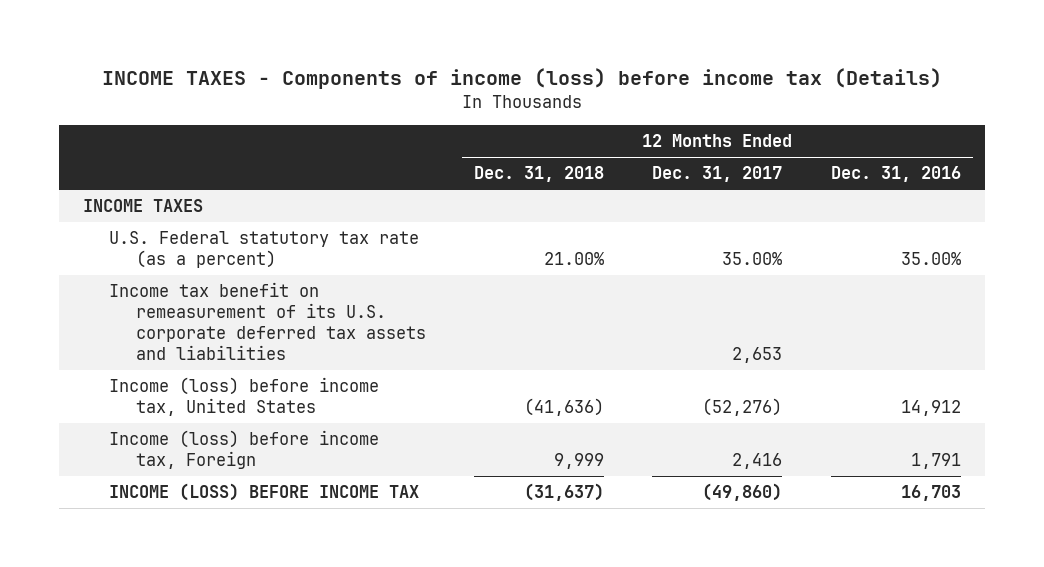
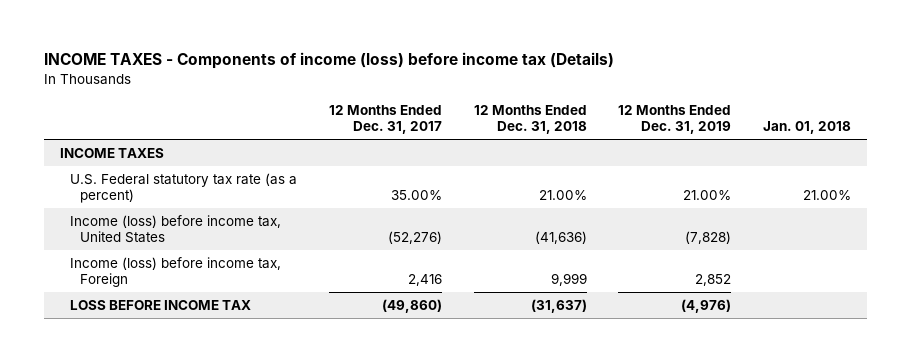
[830,166,961,183] Dec. 31, 2016 -> none
none -> [618,105,732,135] 12 Months Ended Dec. 31, 2019
none -> [763,121,852,135] Jan. 01, 2018
[109,282,426,361] Income tax benefit on remeasurement of its U.S. corporate deferred tax assets and liabilities -> none
[109,483,420,502] INCOME (LOSS) BEFORE INCOME TAX -> [69,300,251,311] LOSS BEFORE INCOME TAX

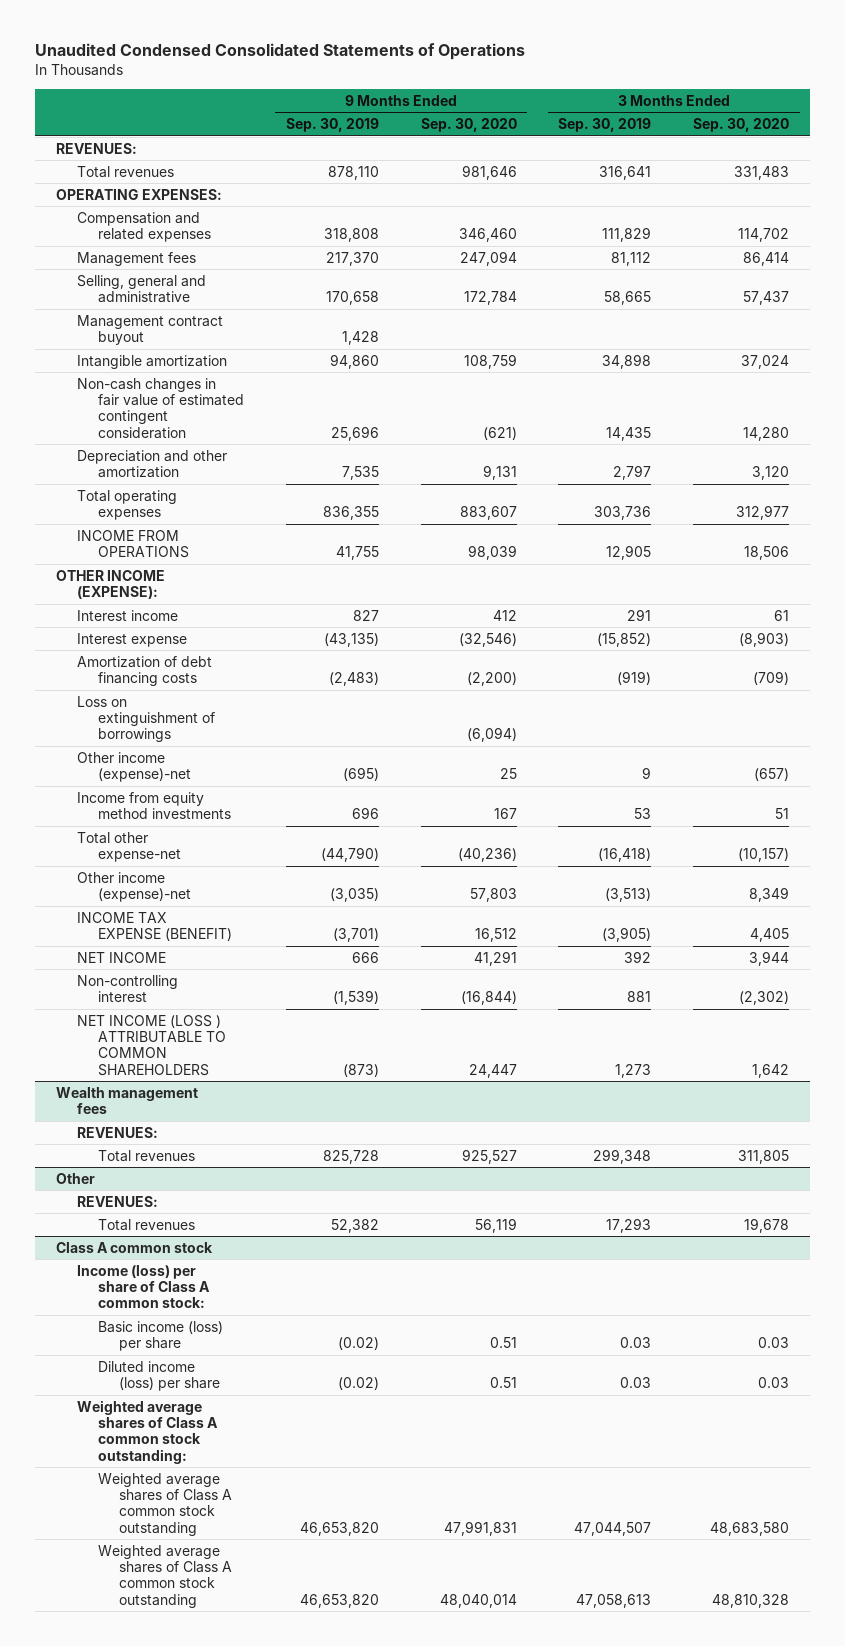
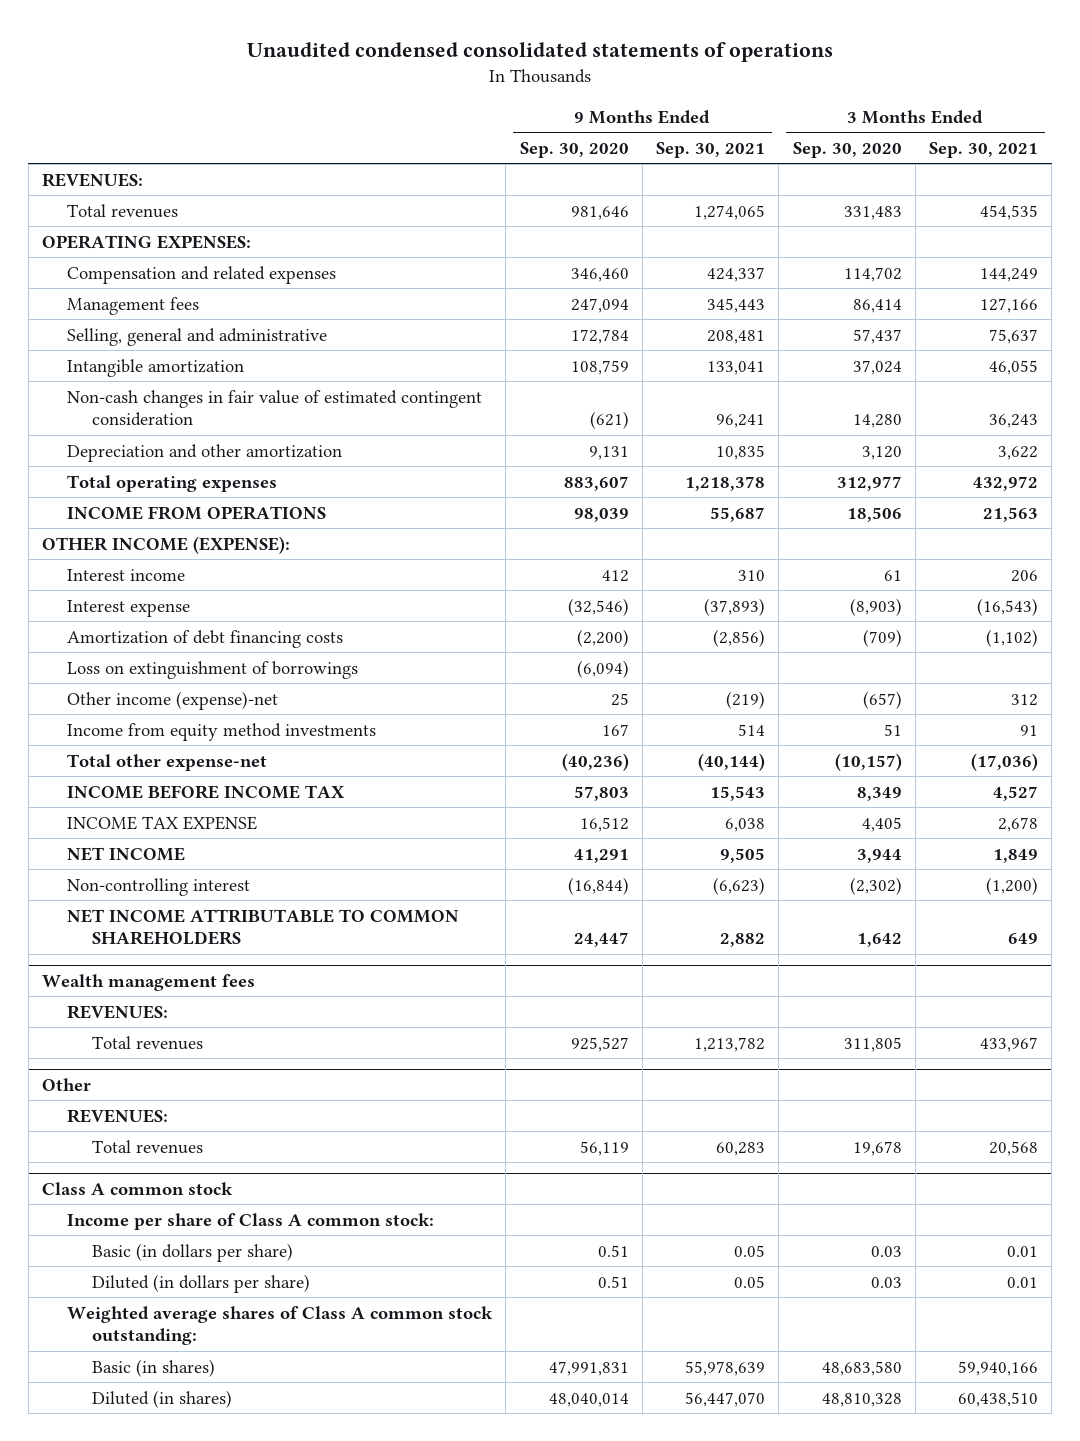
[34,43,525,61] Unaudited Condensed Consolidated Statements of Operations -> [247,42,834,63] Unaudited condensed consolidated statements of operations
[285,118,379,133] Sep. 30, 2019 -> none
[558,118,652,133] Sep. 30, 2019 -> none
none -> [656,141,766,158] Sep. 30, 2021
none -> [929,141,1039,158] Sep. 30, 2021
[76,314,223,346] Management contract buyout -> none
[76,871,191,903] Other income (expense)-net -> [67,784,346,799] INCOME BEFORE INCOME TAX
[76,911,232,942] INCOME TAX EXPENSE (BENEFIT) -> [67,815,258,830] INCOME TAX EXPENSE
[76,1014,226,1076] NET INCOME (LOSS ) ATTRIBUTABLE TO COMMON SHAREHOLDERS -> [67,908,460,946] NET INCOME ATTRIBUTABLE TO COMMON SHAREHOLDERS
[76,1264,210,1309] Income (loss) per share of Class A common stock: -> [67,1212,435,1230] Income per share of Class A common stock:
[97,1320,223,1352] Basic income (loss) per share -> [92,1242,294,1262] Basic (in dollars per share)
[97,1360,221,1392] Diluted income (loss) per share -> [92,1273,311,1293] Diluted (in dollars per share)
[97,1472,233,1536] Weighted average shares of Class A common stock outstanding -> [92,1358,216,1377] Basic (in shares)
[97,1544,233,1608] Weighted average shares of Class A common stock outstanding -> [92,1389,233,1408] Diluted (in shares)

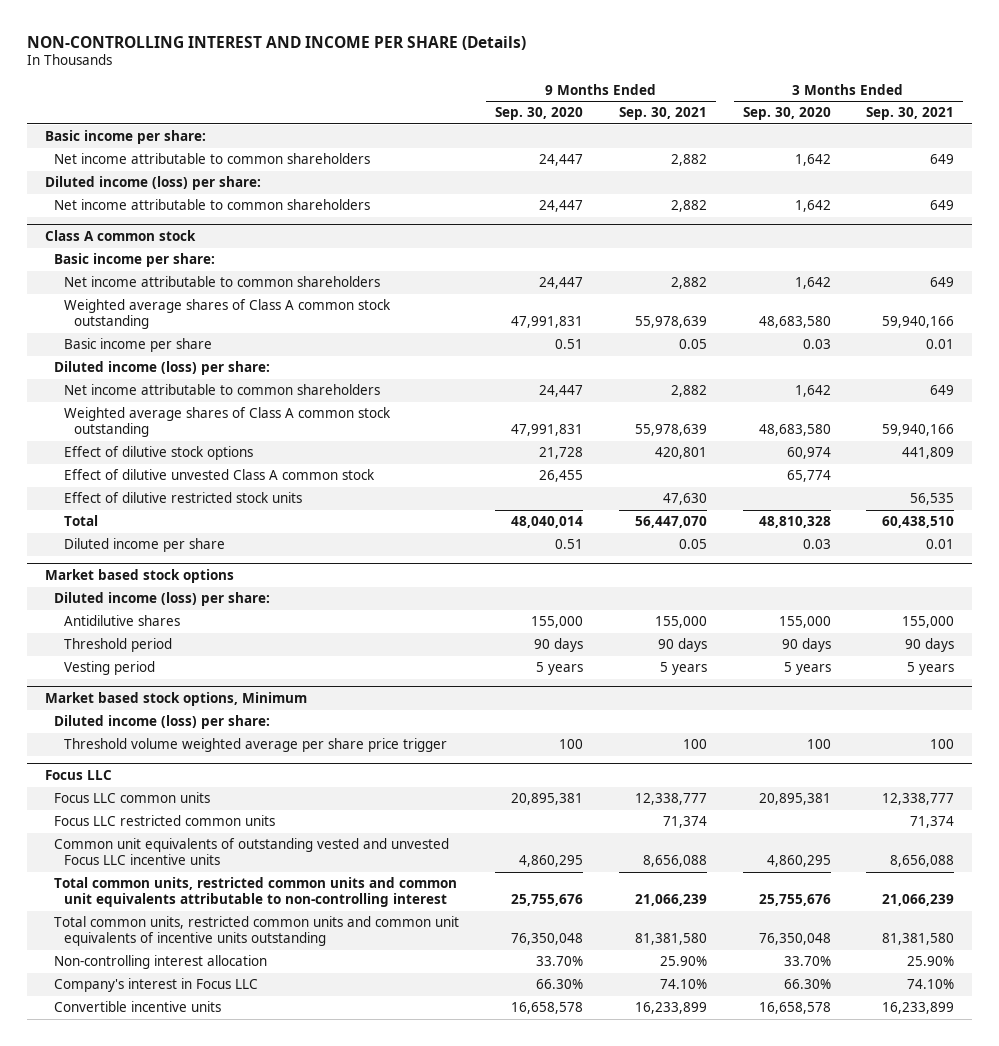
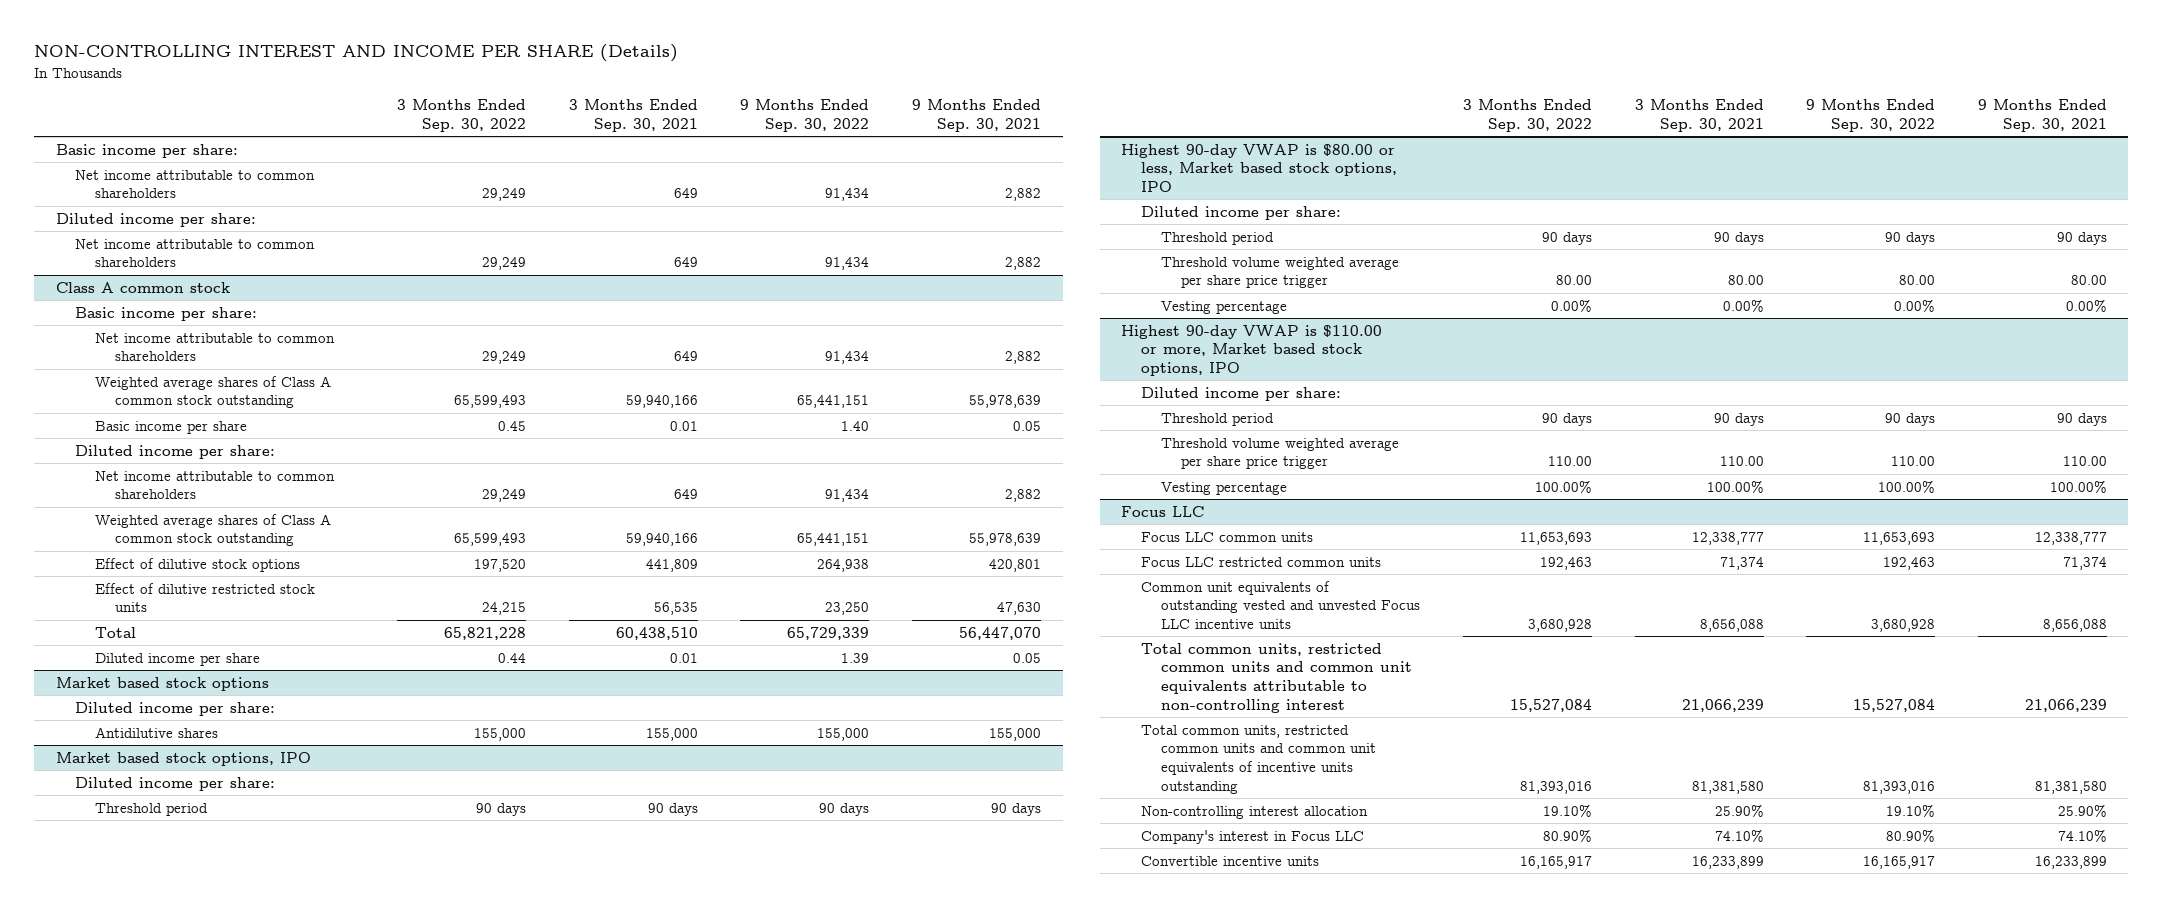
[495,107,584,121] Sep. 30, 2020 -> none
[742,107,831,121] Sep. 30, 2020 -> none
none -> [397,99,527,133] 3 Months Ended Sep. 30, 2022
none -> [740,99,870,133] 9 Months Ended Sep. 30, 2022
[44,176,261,191] Diluted income (loss) per share: -> [55,212,256,227] Diluted income per share:
[54,361,271,376] Diluted income (loss) per share: -> [75,444,276,459] Diluted income per share:
[64,469,376,481] Effect of dilutive unvested Class A common stock -> none
[54,592,271,607] Diluted income (loss) per share: -> [75,701,276,716] Diluted income per share:
none -> [55,751,311,766] Market based stock options, IPO
none -> [75,776,276,791] Diluted income per share:
[64,661,156,676] Vesting period -> none
[44,692,307,707] Market based stock options, Minimum -> none
none -> [1121,143,1398,193] Highest 90-day VWAP is $80.00 or less, Market based stock options, IPO
[54,715,271,730] Diluted income (loss) per share: -> [1141,205,1342,220] Diluted income per share:
none -> [1161,231,1275,245] Threshold period
[682,739,707,750] 100 -> [2071,275,2108,286] 80.00
[930,739,955,750] 100 -> [1727,275,1764,286] 80.00
none -> [1161,300,1288,314] Vesting percentage
none -> [1121,324,1383,377] Highest 90-day VWAP is $110.00 or more, Market based stock options, IPO
none -> [1141,386,1342,401] Diluted income per share:
none -> [1161,412,1275,426] Threshold period
none -> [1161,437,1400,470] Threshold volume weighted average per share price trigger
none -> [1161,481,1288,495] Vesting percentage

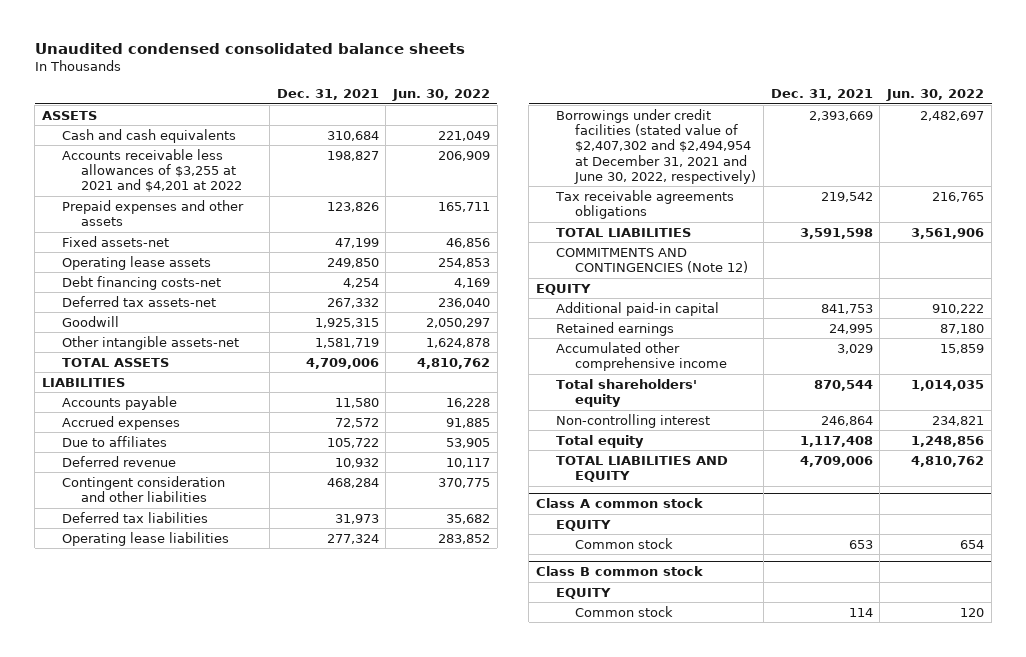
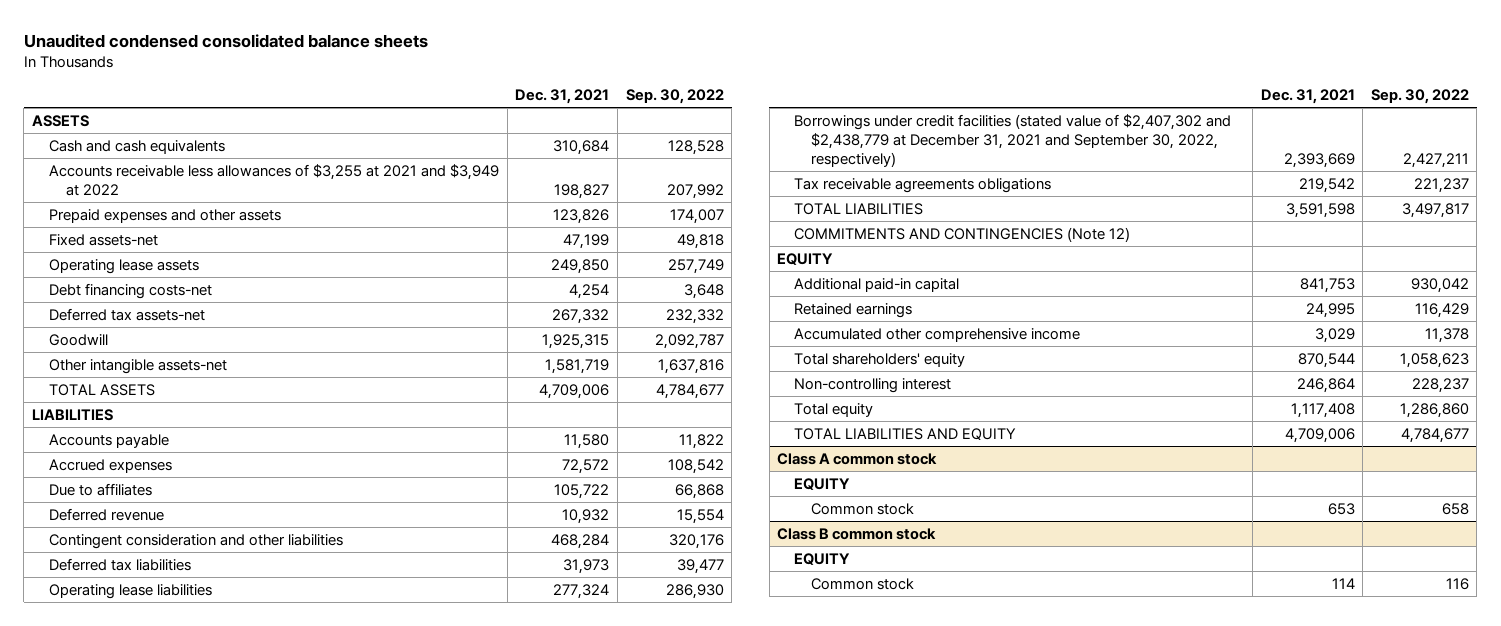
[392,89,491,102] Jun. 30, 2022 -> none
none -> [625,89,724,105] Sep. 30, 2022
[61,148,243,193] Accounts receivable less allowances of $3,255 at 2021 and $4,201 at 2022 -> [49,163,500,196] Accounts receivable less allowances of $3,255 at 2021 and $3,949 at 2022
[555,108,757,184] Borrowings under credit facilities (stated value of $2,407,302 and $2,494,954 at December 31, 2021 and June 30, 2022, respectively) -> [794,113,1232,167] Borrowings under credit facilities (stated value of $2,407,302 and $2,438,779 at December 31, 2021 and September 30, 2022, respectively)

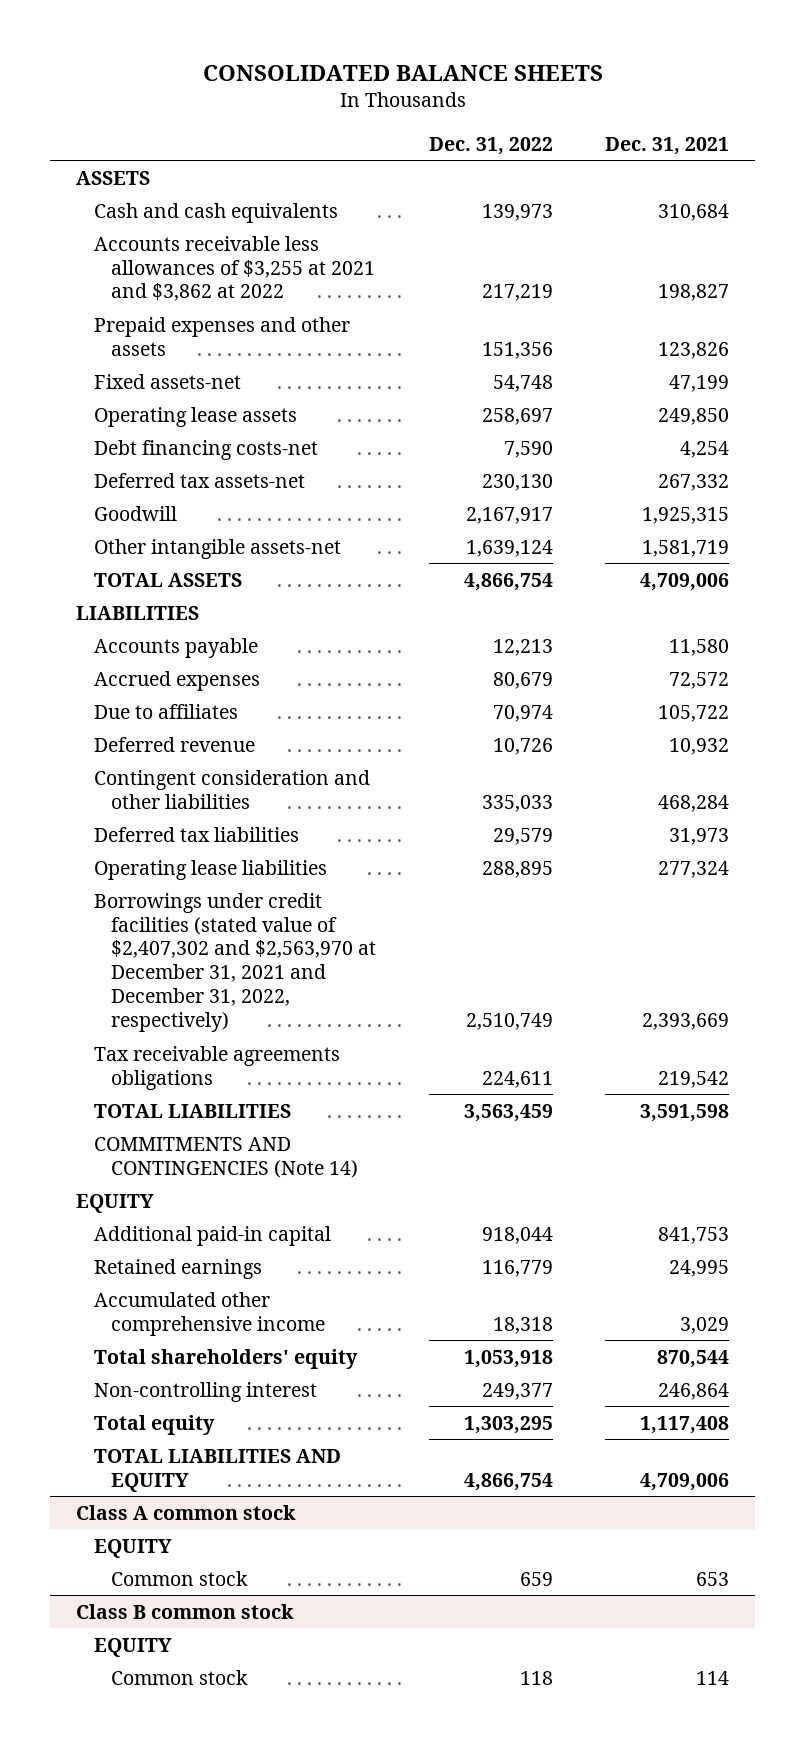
[23,34,428,49] Unaudited condensed consolidated balance sheets -> [202,64,603,81] CONSOLIDATED BALANCE SHEETS
[625,89,724,105] Sep. 30, 2022 -> none
none -> [428,136,553,155] Dec. 31, 2022
[49,163,500,196] Accounts receivable less allowances of $3,255 at 2021 and $3,949 at 2022 -> [93,235,376,302] Accounts receivable less allowances of $3,255 at 2021 and $3,862 at 2022
[794,113,1232,167] Borrowings under credit facilities (stated value of $2,407,302 and $2,438,779 at December 31, 2021 and September 30, 2022, respectively) -> [93,892,377,1033] Borrowings under credit facilities (stated value of $2,407,302 and $2,563,970 at December 31, 2021 and December 31, 2022, respectively)
[794,226,1131,242] COMMITMENTS AND CONTINGENCIES (Note 12) -> [93,1136,359,1178] COMMITMENTS AND CONTINGENCIES (Note 14)

